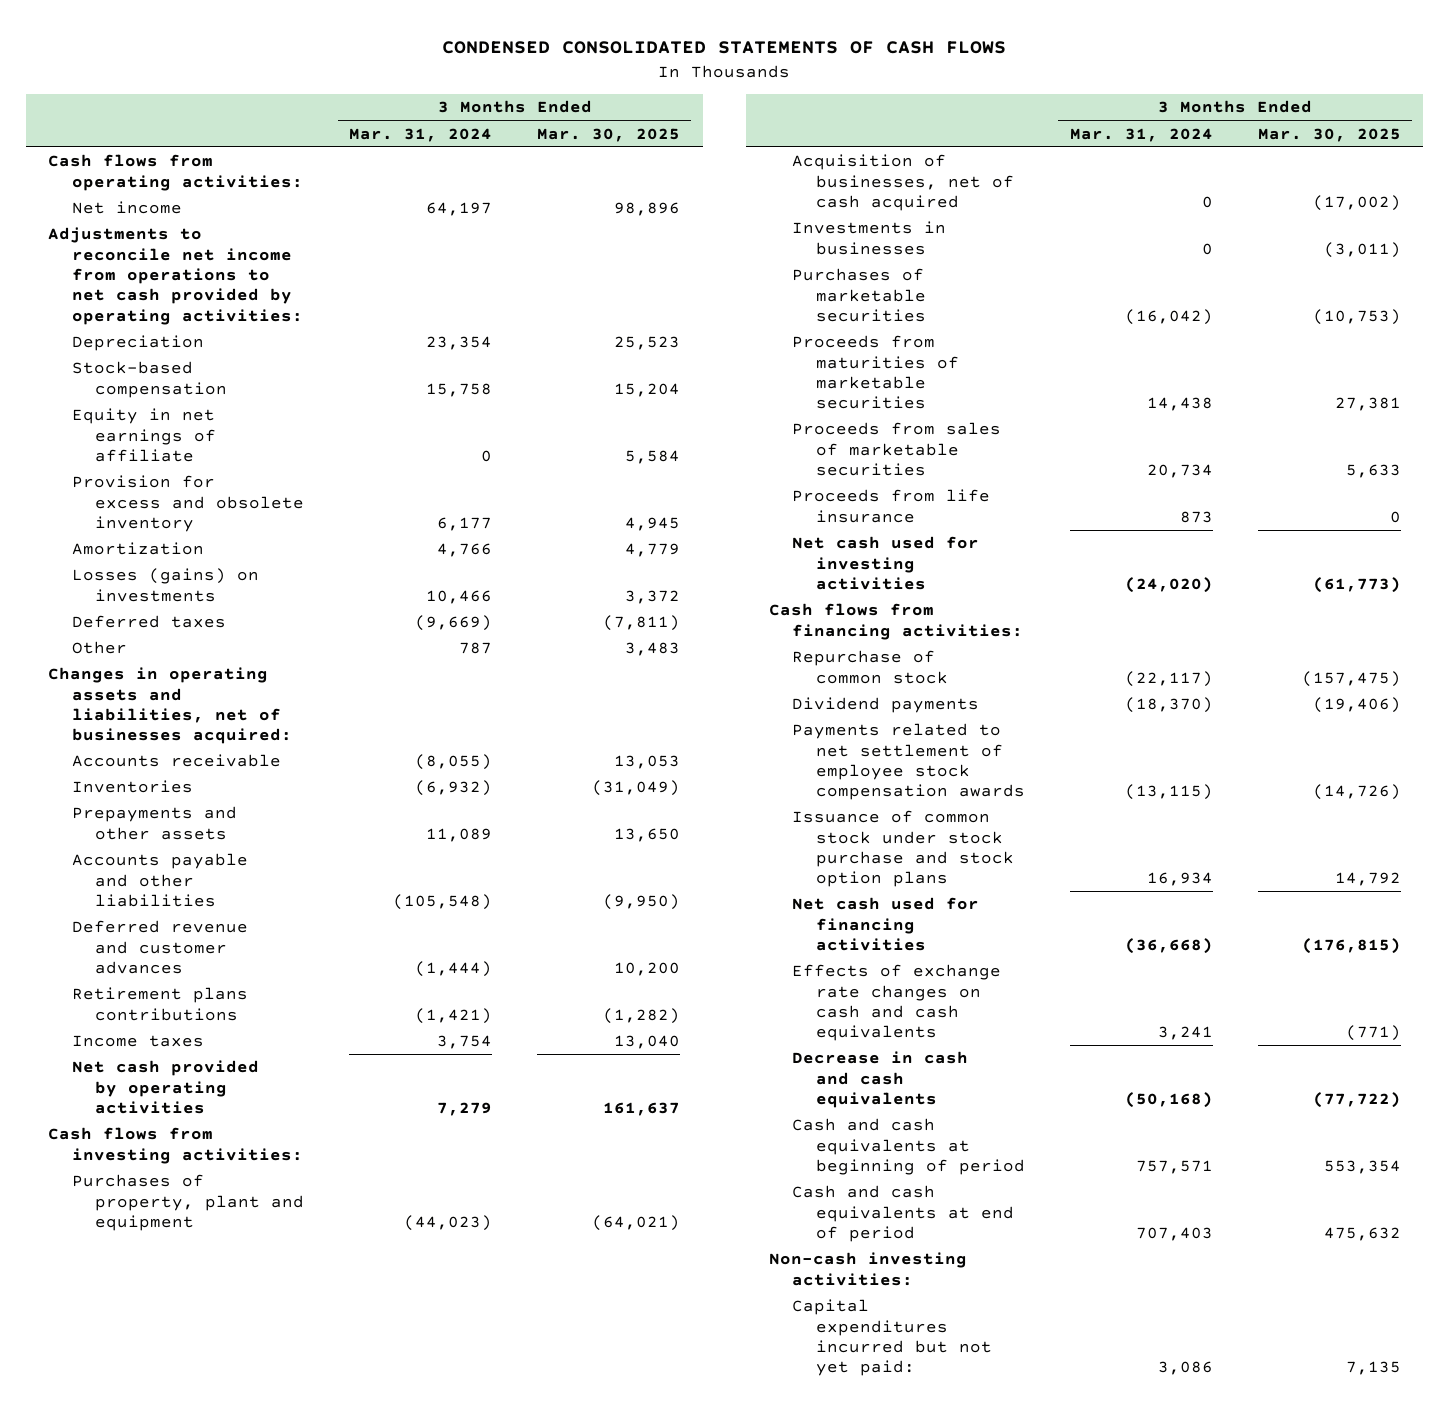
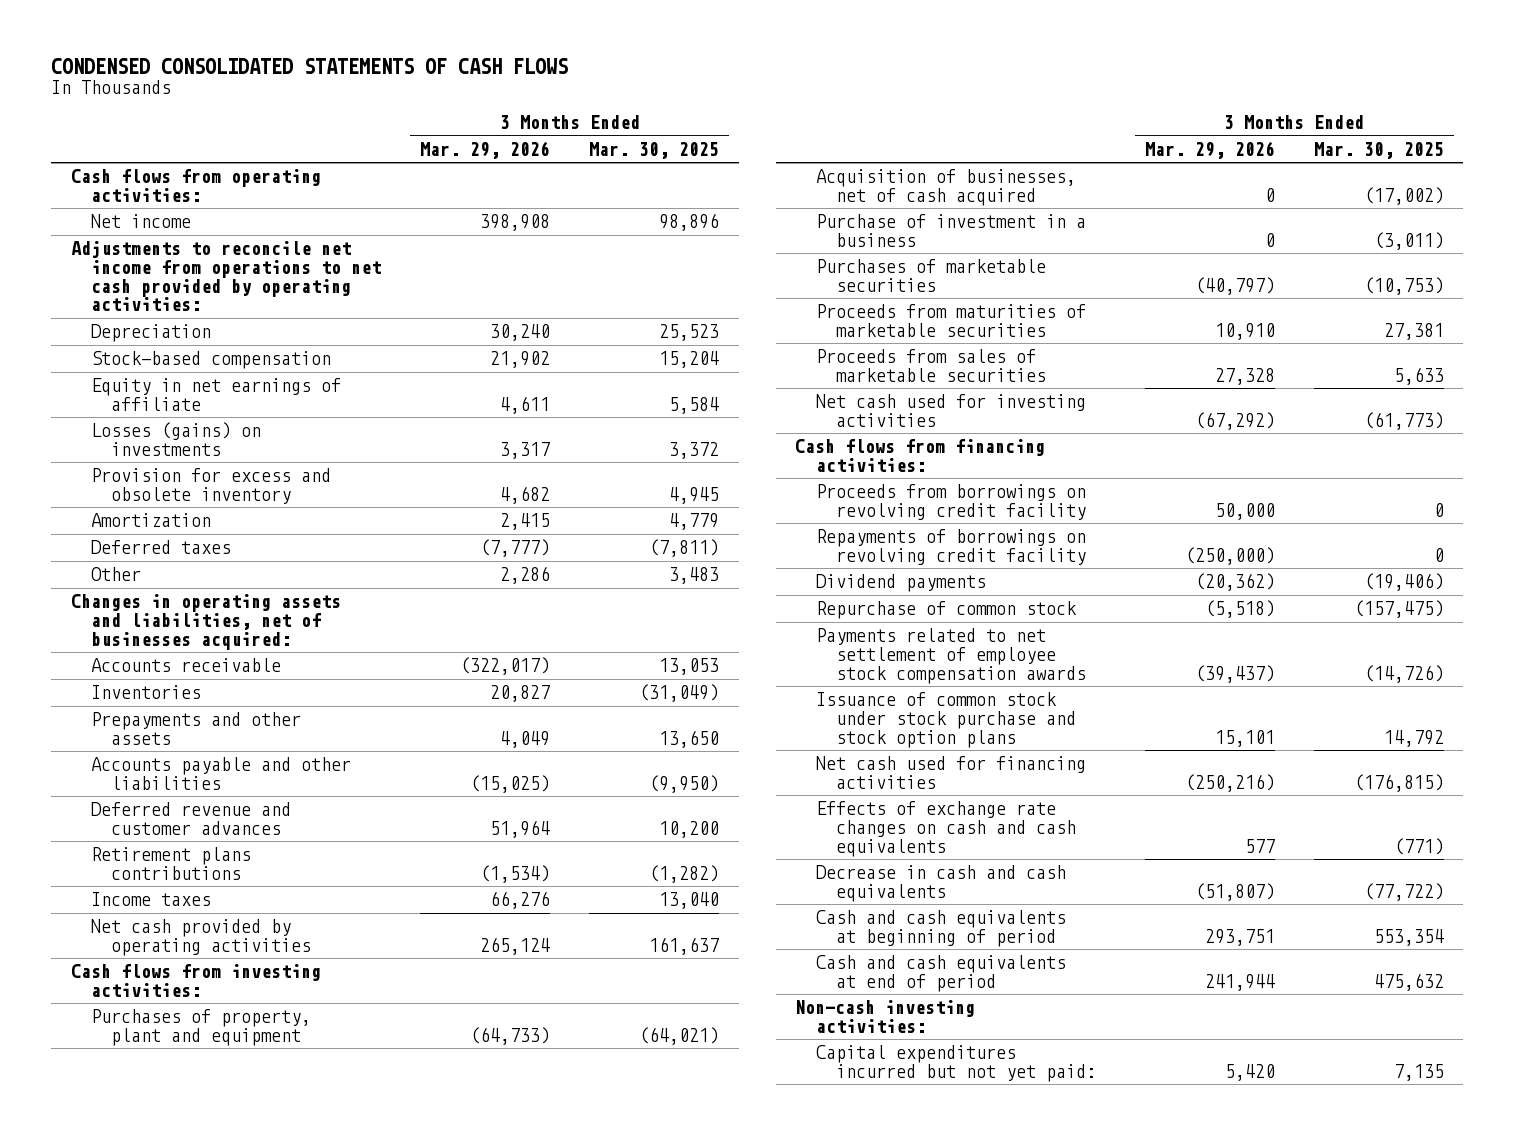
[349,127,493,142] Mar. 31, 2024 -> none
none -> [420,140,551,159] Mar. 29, 2026
[71,568,259,602] Losses (gains) on investments -> [90,422,261,456] Losses (gains) on investments
[792,221,947,255] Investments in businesses -> [815,214,1086,247] Purchase of investment in a business
[792,489,991,523] Proceeds from life insurance -> none
none -> [815,484,1086,520] Proceeds from borrowings on revolving credit facility
none -> [815,529,1086,565] Repayments of borrowings on revolving credit facility
[792,650,948,684] Repurchase of common stock -> [815,601,1077,620] Repurchase of common stock

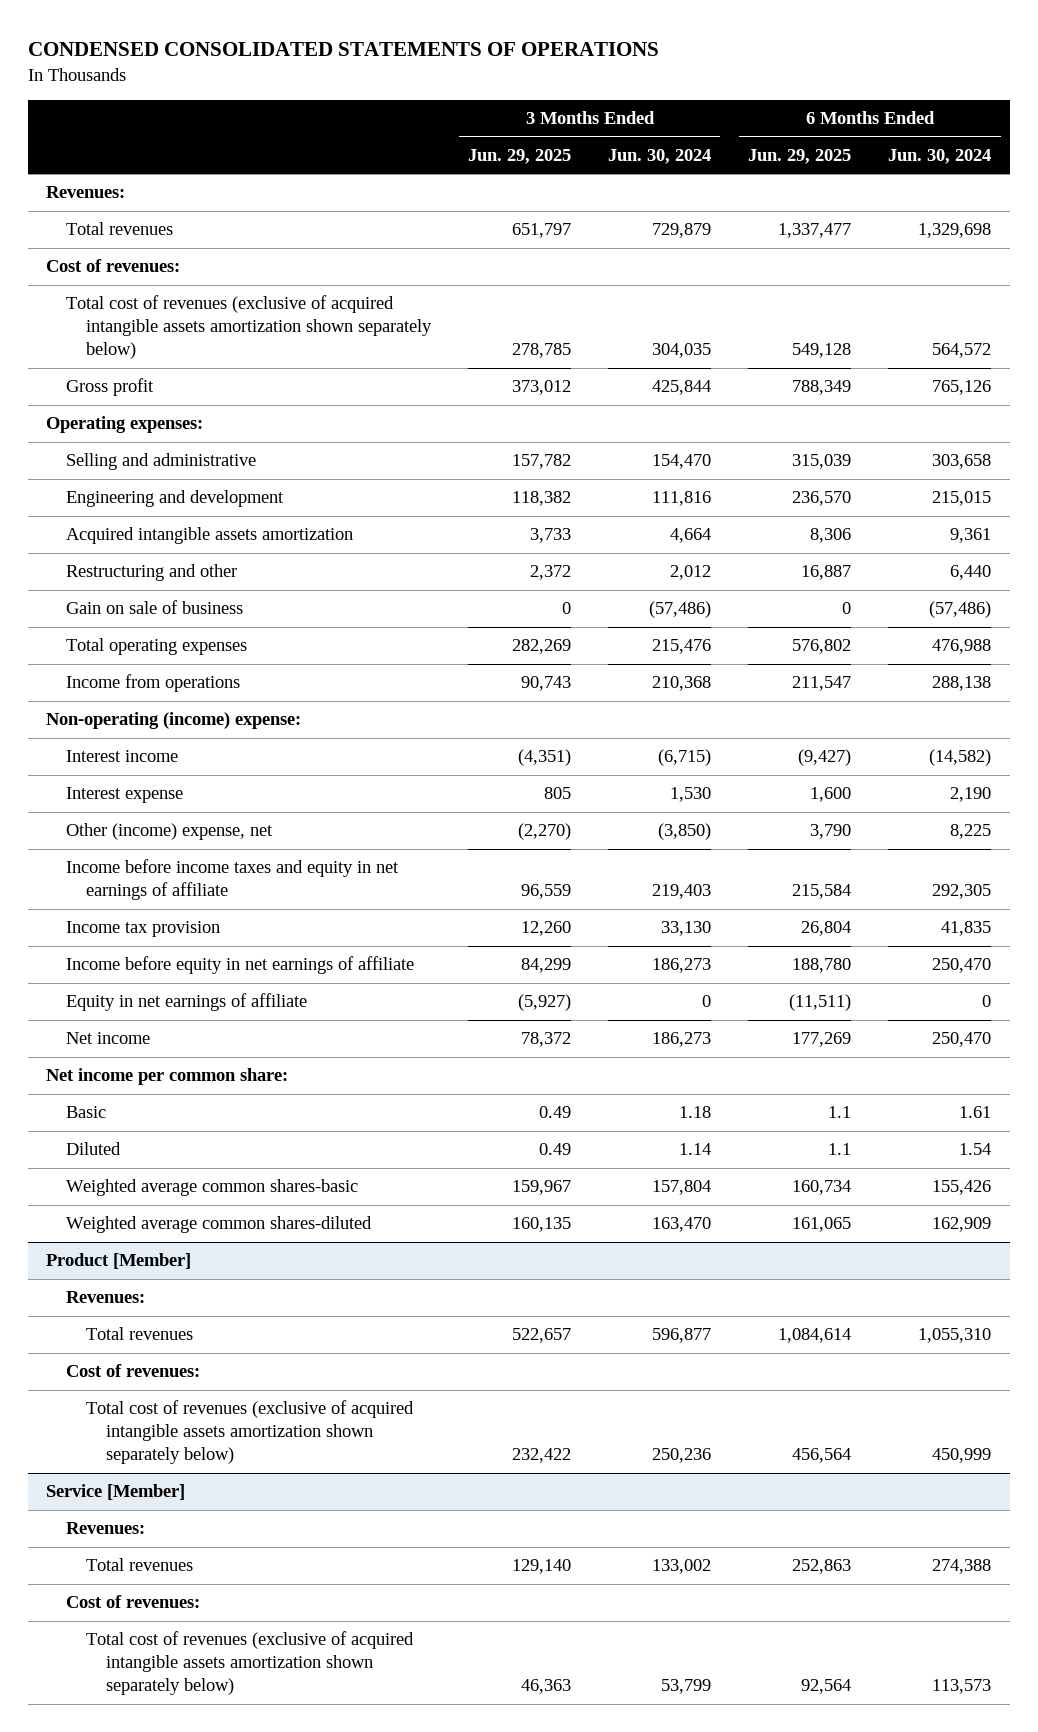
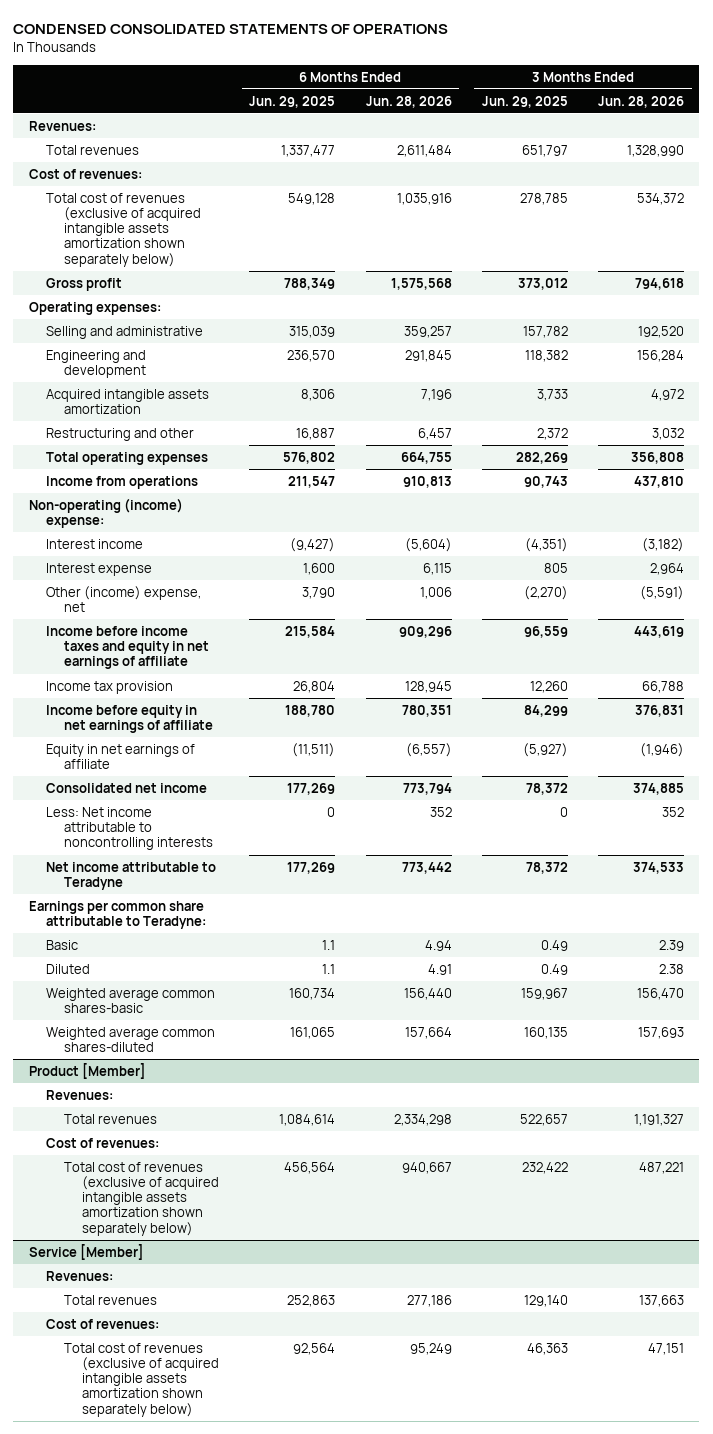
[608,148,712,164] Jun. 30, 2024 -> none
[888,148,992,164] Jun. 30, 2024 -> none
none -> [365,95,452,108] Jun. 28, 2026
none -> [597,95,684,108] Jun. 28, 2026
[66,600,244,615] Gain on sale of business -> none
none -> [46,782,208,793] Consolidated net income
none -> [46,806,214,851] Less: Net income attributable to noncontrolling interests
[66,1032,151,1045] Net income -> [46,861,217,891] Net income attributable to Teradyne
[46,1068,289,1086] Net income per common share: -> [28,900,207,930] Earnings per common share attributable to Teradyne:

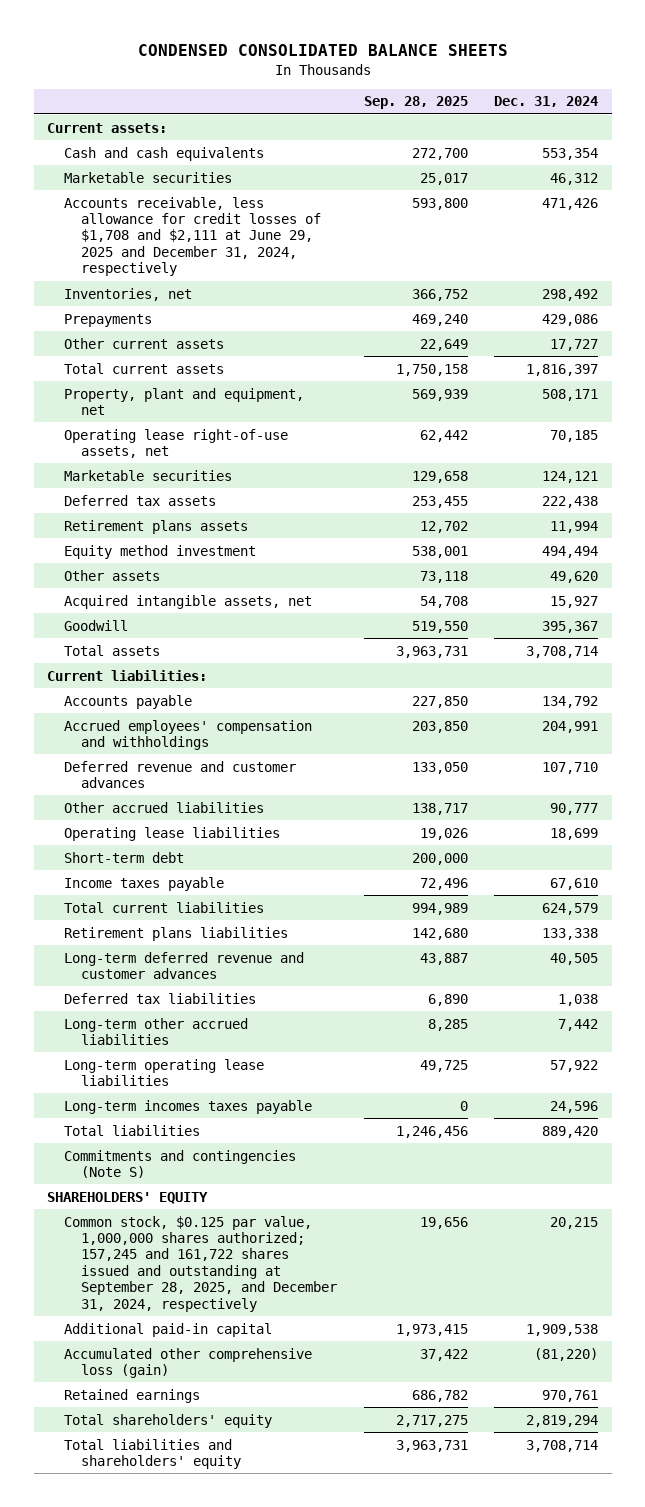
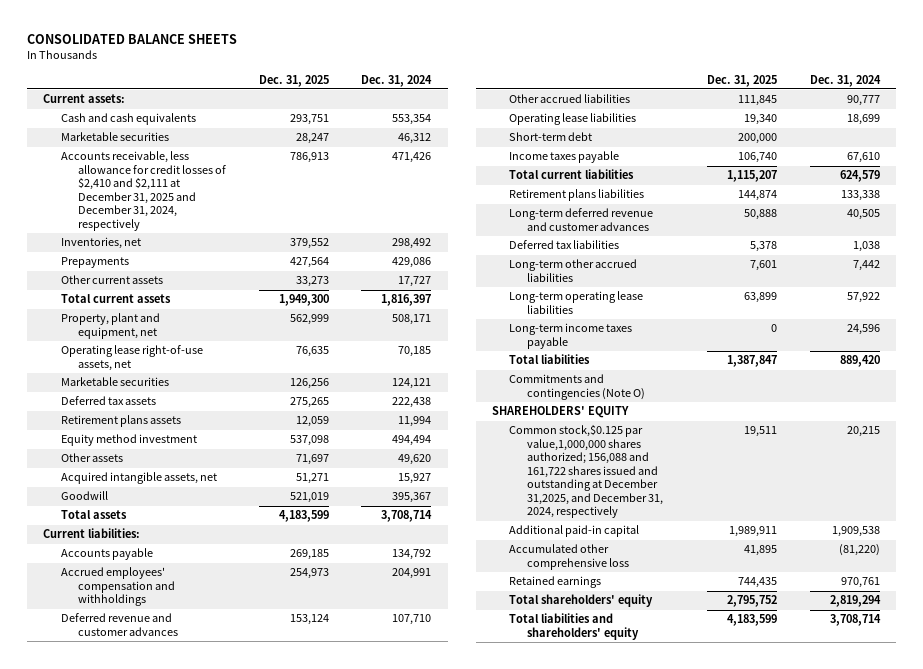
[137,43,508,56] CONDENSED CONSOLIDATED BALANCE SHEETS -> [26,34,237,45] CONSOLIDATED BALANCE SHEETS
[363,96,468,110] Sep. 28, 2025 -> none
none -> [258,74,329,87] Dec. 31, 2025
[63,196,321,277] Accounts receivable, less allowance for credit losses of $1,708 and $2,111 at June 29, 2025 and December 31, 2024, respectively -> [60,151,227,231] Accounts receivable, less allowance for credit losses of $2,410 and $2,111 at December 31, 2025 and December 31, 2024, respectively
[63,1099,312,1114] Long-term incomes taxes payable -> [509,323,633,349] Long-term income taxes payable
[63,1149,296,1179] Commitments and contingencies (Note S) -> [509,374,645,400] Commitments and contingencies (Note O)
[63,1215,337,1312] Common stock, $0.125 par value, 1,000,000 shares authorized; 157,245 and 161,722 shares issued and outstanding at September 28, 2025, and December 31, 2024, respectively -> [509,424,663,519] Common stock,$0.125 par value,1,000,000 shares authorized; 156,088 and 161,722 shares issued and outstanding at December 31,2025, and December 31, 2024, respectively
[63,1347,312,1379] Accumulated other comprehensive loss (gain) -> [509,544,629,570] Accumulated other comprehensive loss

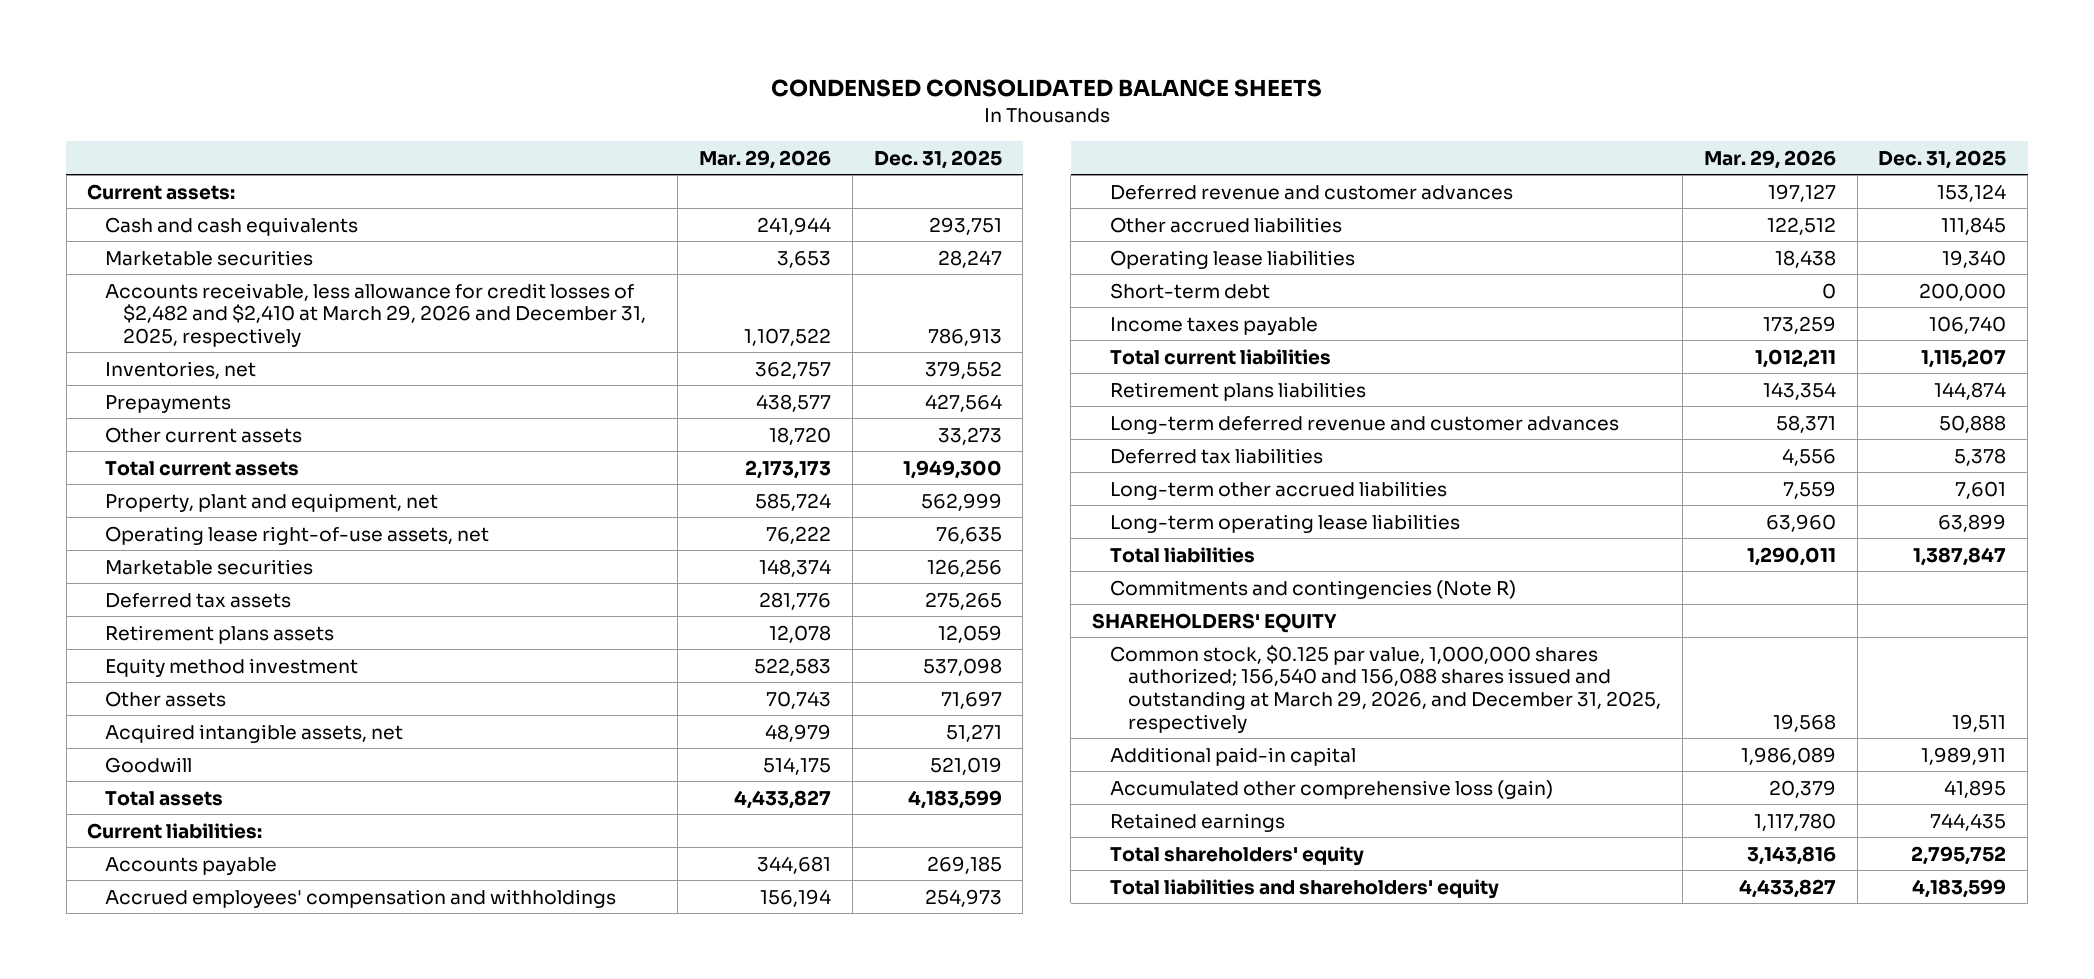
[26,34,237,45] CONSOLIDATED BALANCE SHEETS -> [770,78,1322,97] CONDENSED CONSOLIDATED BALANCE SHEETS
[361,74,433,87] Dec. 31, 2024 -> none
none -> [698,149,831,169] Mar. 29, 2026
[60,151,227,231] Accounts receivable, less allowance for credit losses of $2,410 and $2,111 at December 31, 2025 and December 31, 2024, respectively -> [105,282,647,347] Accounts receivable, less allowance for credit losses of $2,482 and $2,410 at March 29, 2026 and December 31, 2025, respectively
[509,323,633,349] Long-term income taxes payable -> none
[509,374,645,400] Commitments and contingencies (Note O) -> [1110,579,1517,599] Commitments and contingencies (Note R)
[509,424,663,519] Common stock,$0.125 par value,1,000,000 shares authorized; 156,088 and 161,722 shares issued and outstanding at December 31,2025, and December 31, 2024, respectively -> [1110,644,1662,733] Common stock, $0.125 par value, 1,000,000 shares authorized; 156,540 and 156,088 shares issued and outstanding at March 29, 2026, and December 31, 2025, respectively
[509,544,629,570] Accumulated other comprehensive loss -> [1110,779,1554,799] Accumulated other comprehensive loss (gain)

